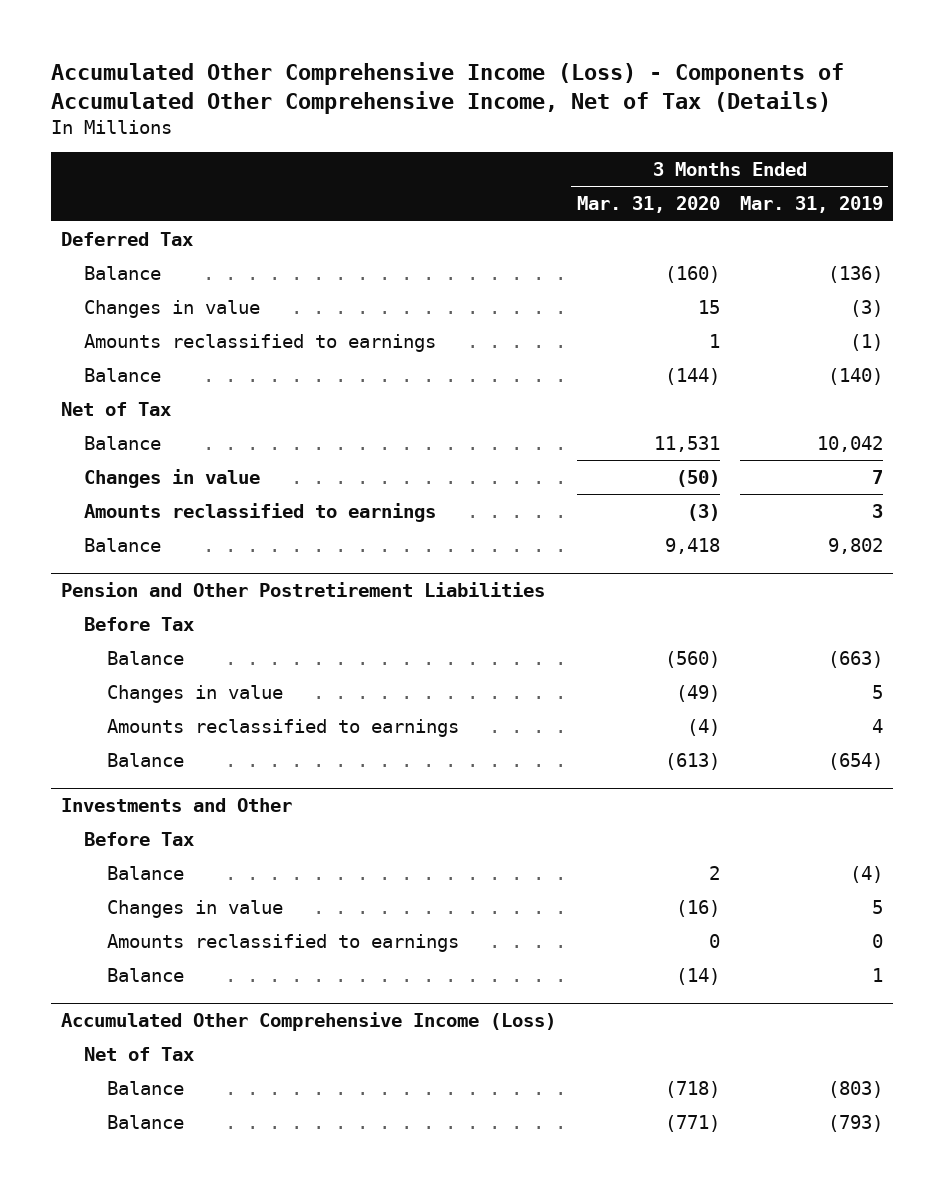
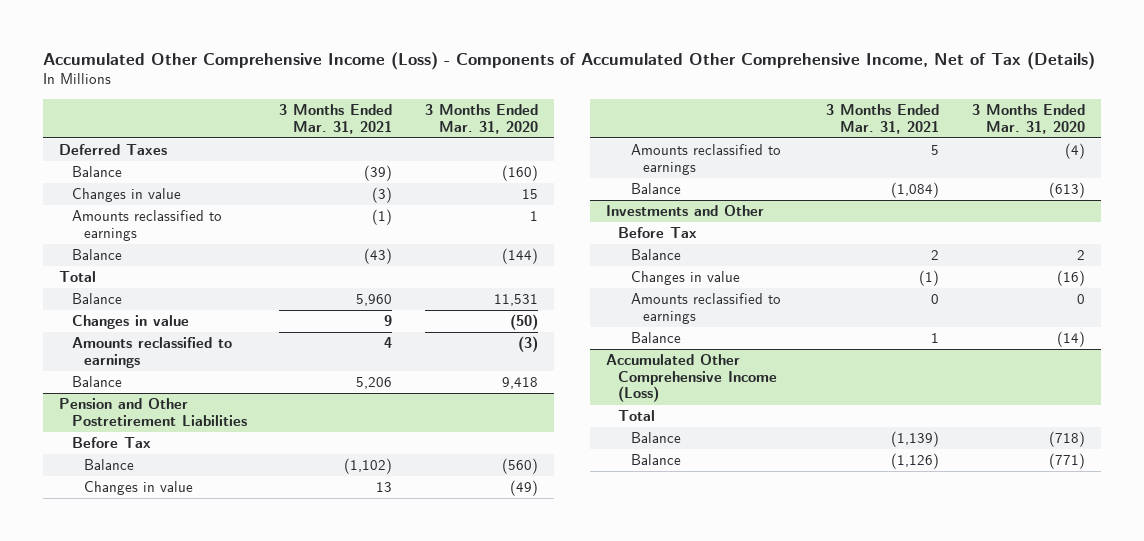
[739,196,883,214] Mar. 31, 2019 -> none
none -> [279,103,393,134] 3 Months Ended Mar. 31, 2021
[61,231,194,246] Deferred Tax -> [59,144,168,156] Deferred Taxes
[61,401,172,416] Net of Tax -> [59,271,97,283] Total
[83,1046,194,1061] Net of Tax -> [618,410,656,422] Total

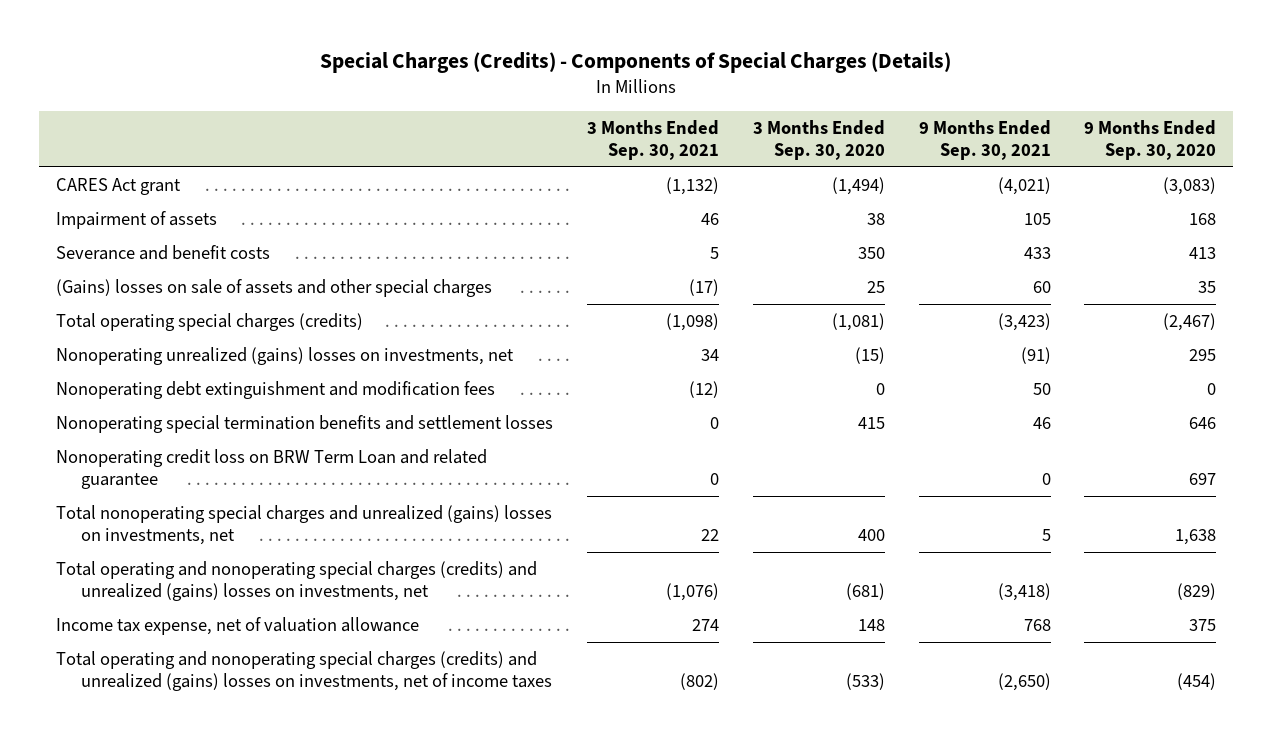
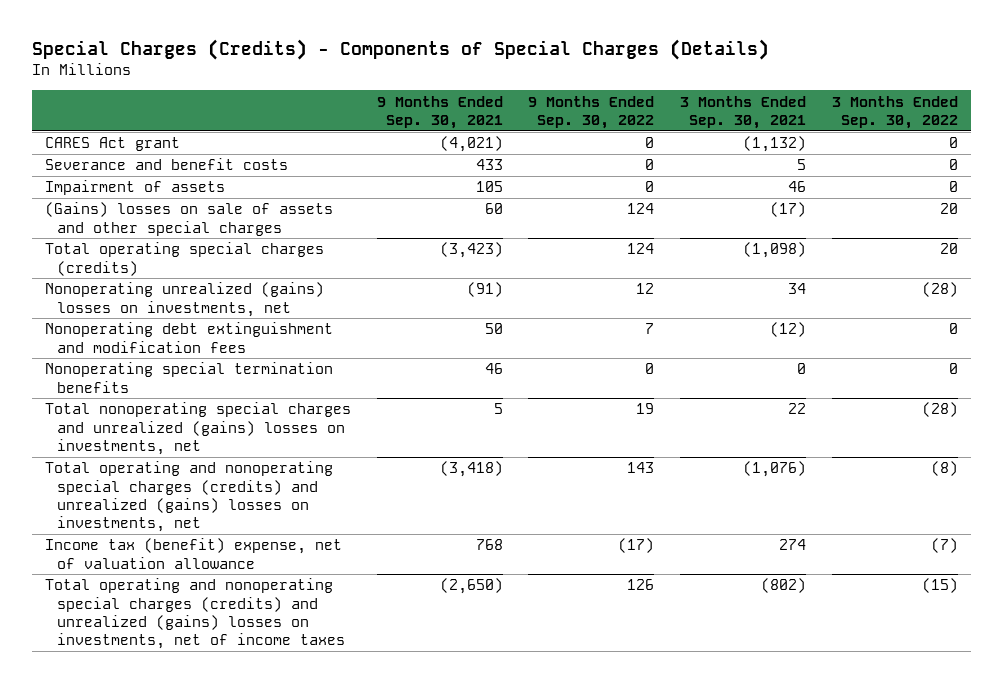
[752,120,885,161] 3 Months Ended Sep. 30, 2020 -> none
[1084,120,1217,161] 9 Months Ended Sep. 30, 2020 -> none
none -> [528,95,655,130] 9 Months Ended Sep. 30, 2022
none -> [831,95,958,130] 3 Months Ended Sep. 30, 2022
[55,210,217,229] Impairment of assets -> [44,180,225,196] Impairment of assets
[55,448,487,490] Nonoperating credit loss on BRW Term Loan and related guarantee -> none
[55,414,553,433] Nonoperating special termination benefits and settlement losses -> [44,362,333,393] Nonoperating special termination benefits
[55,616,419,635] Income tax expense, net of valuation allowance -> [44,538,342,569] Income tax (benefit) expense, net of valuation allowance

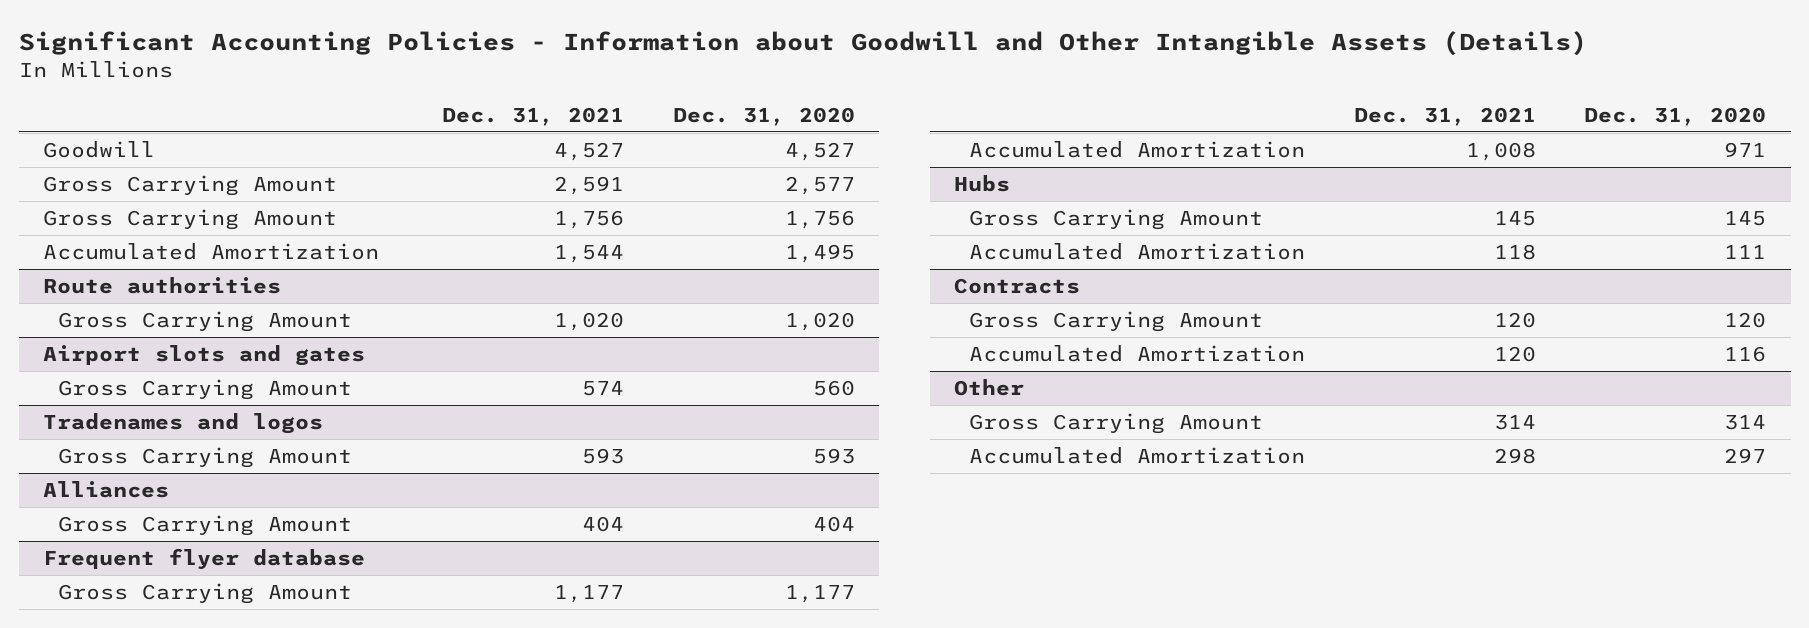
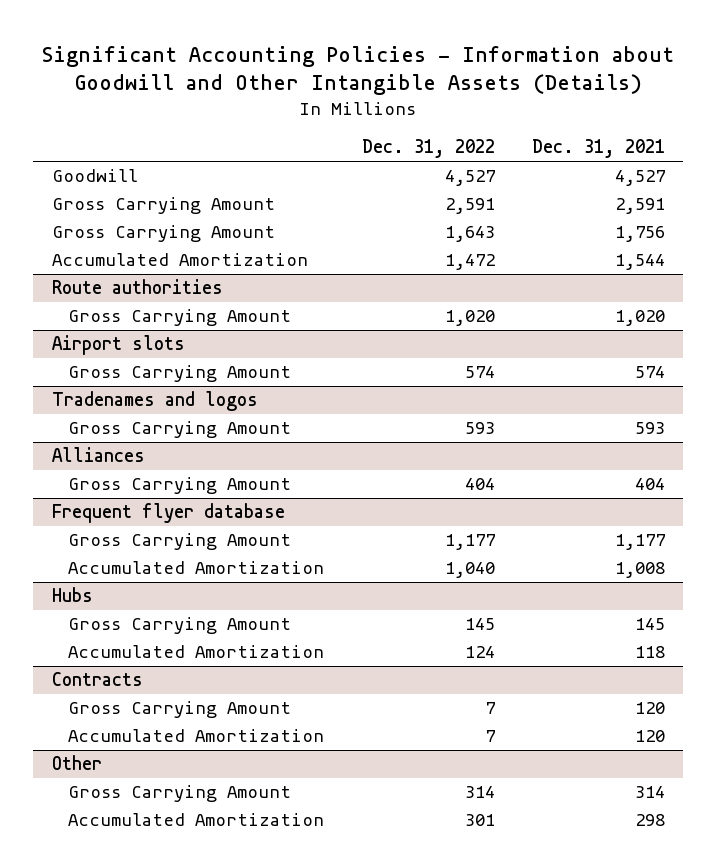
[673,106,856,126] Dec. 31, 2020 -> none
none -> [361,139,495,159] Dec. 31, 2022
[43,345,366,367] Airport slots and gates -> [51,335,185,356] Airport slots

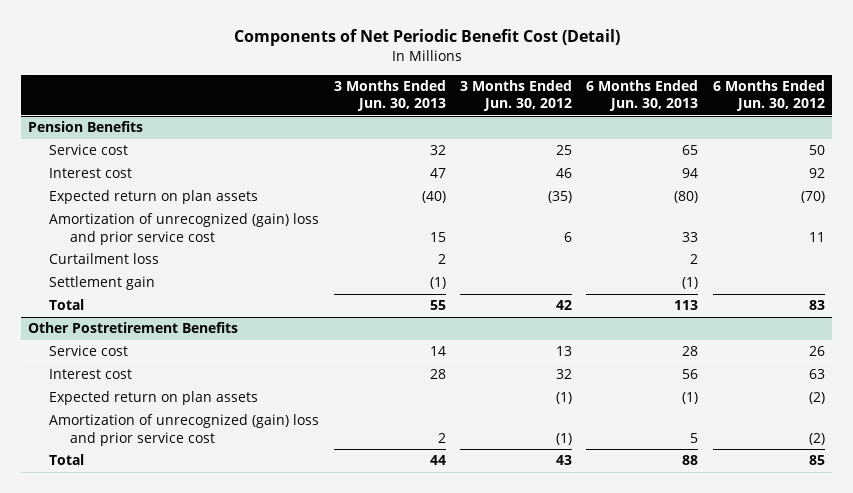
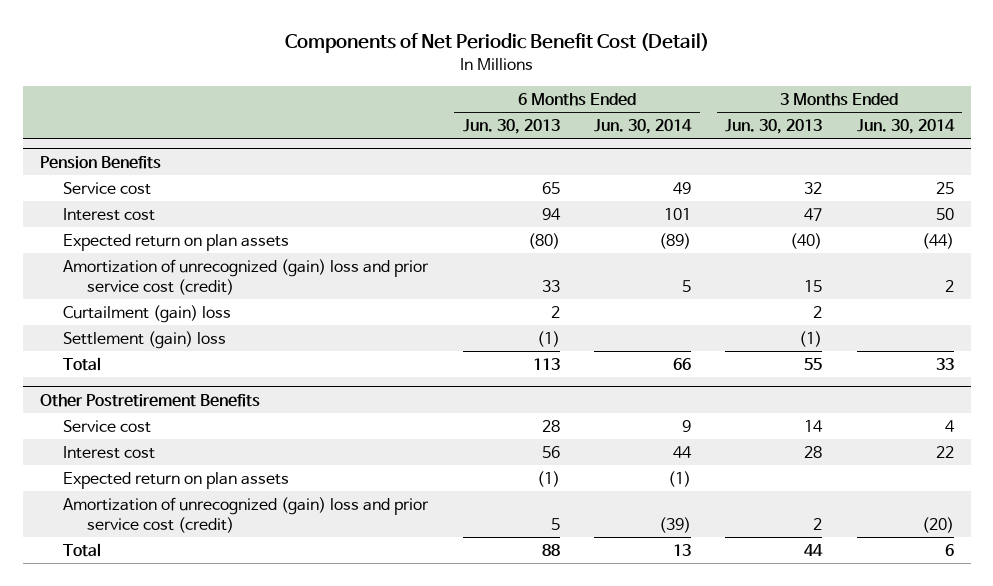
[460,79,573,112] 3 Months Ended Jun. 30, 2012 -> none
[712,79,825,112] 6 Months Ended Jun. 30, 2012 -> none
none -> [593,119,692,135] Jun. 30, 2014
none -> [856,119,955,135] Jun. 30, 2014
[49,213,320,245] Amortization of unrecognized (gain) loss and prior service cost -> [63,258,430,295] Amortization of unrecognized (gain) loss and prior service cost (credit)
[49,253,160,265] Curtailment loss -> [63,304,232,323] Curtailment (gain) loss
[49,276,156,291] Settlement gain -> [63,330,227,349] Settlement (gain) loss
[49,414,320,446] Amortization of unrecognized (gain) loss and prior service cost -> [63,496,430,533] Amortization of unrecognized (gain) loss and prior service cost (credit)

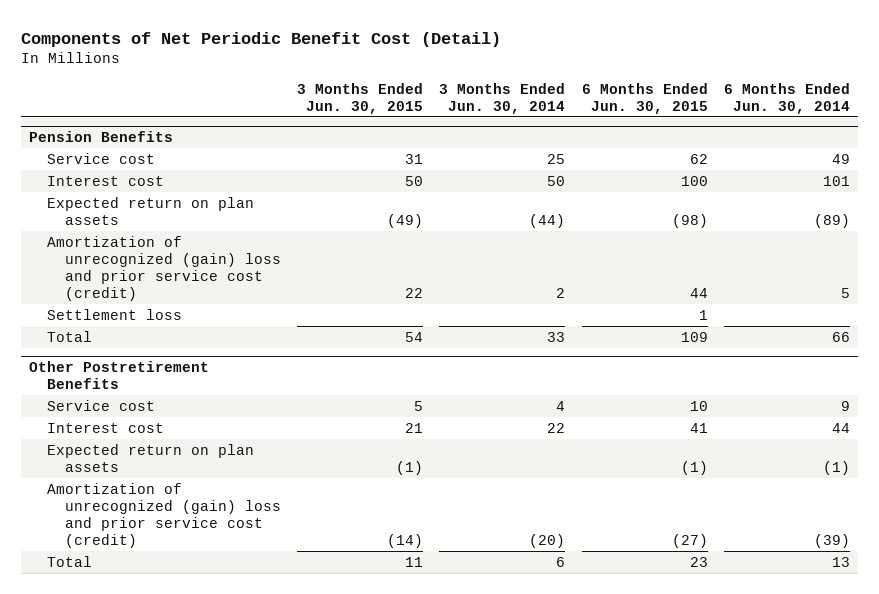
[462,119,560,135] Jun. 30, 2013 -> none
[725,119,823,135] Jun. 30, 2013 -> none
none -> [296,82,423,114] 3 Months Ended Jun. 30, 2015
none -> [581,82,708,114] 6 Months Ended Jun. 30, 2015
[63,304,232,323] Curtailment (gain) loss -> none
[63,330,227,349] Settlement (gain) loss -> [46,308,182,320] Settlement loss

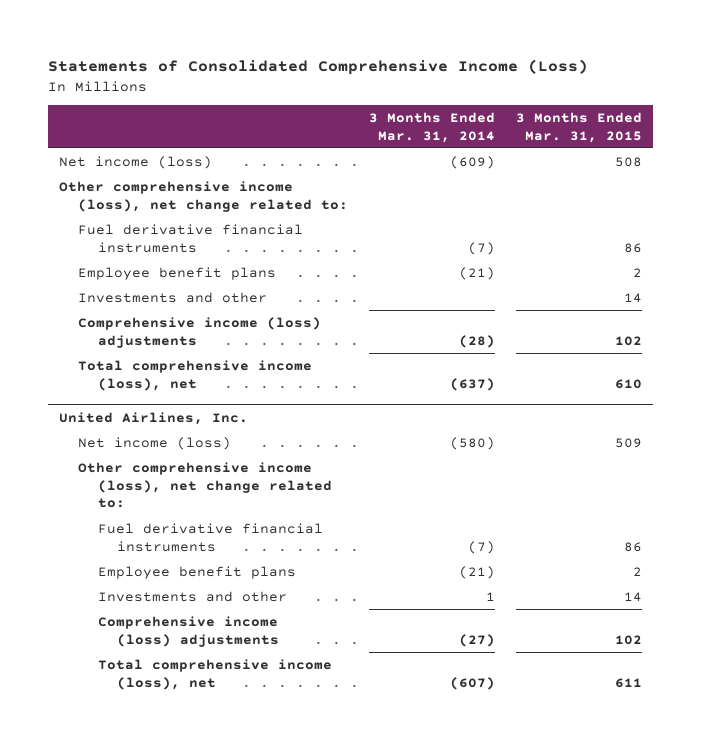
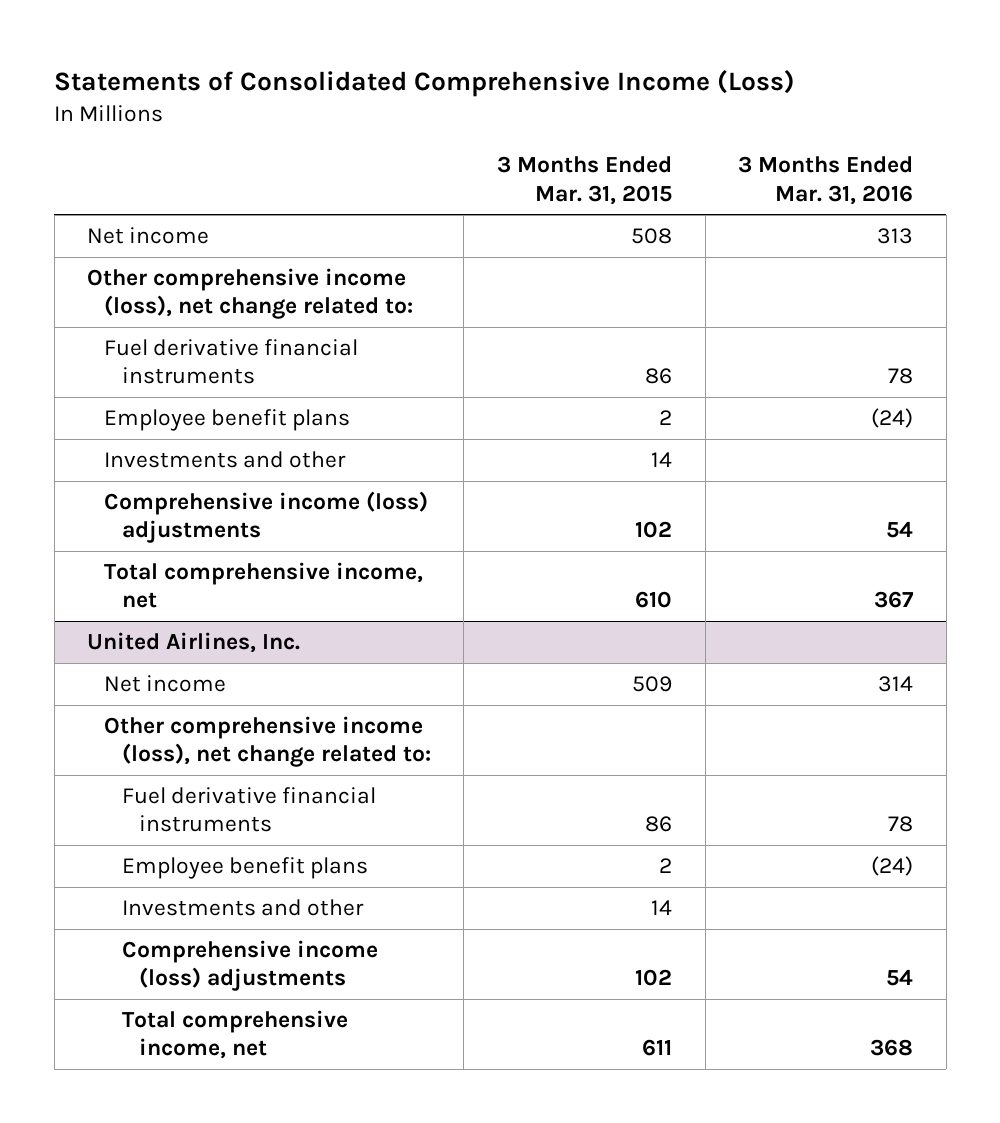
[369,111,496,143] 3 Months Ended Mar. 31, 2014 -> none
none -> [738,156,914,205] 3 Months Ended Mar. 31, 2016
[58,155,212,169] Net income (loss) -> [87,227,210,245] Net income
[78,359,313,391] Total comprehensive income (loss), net -> [104,562,424,609] Total comprehensive income, net
[78,436,232,450] Net income (loss) -> [104,675,227,693] Net income
[97,658,332,690] Total comprehensive income (loss), net -> [121,1010,348,1060] Total comprehensive income, net

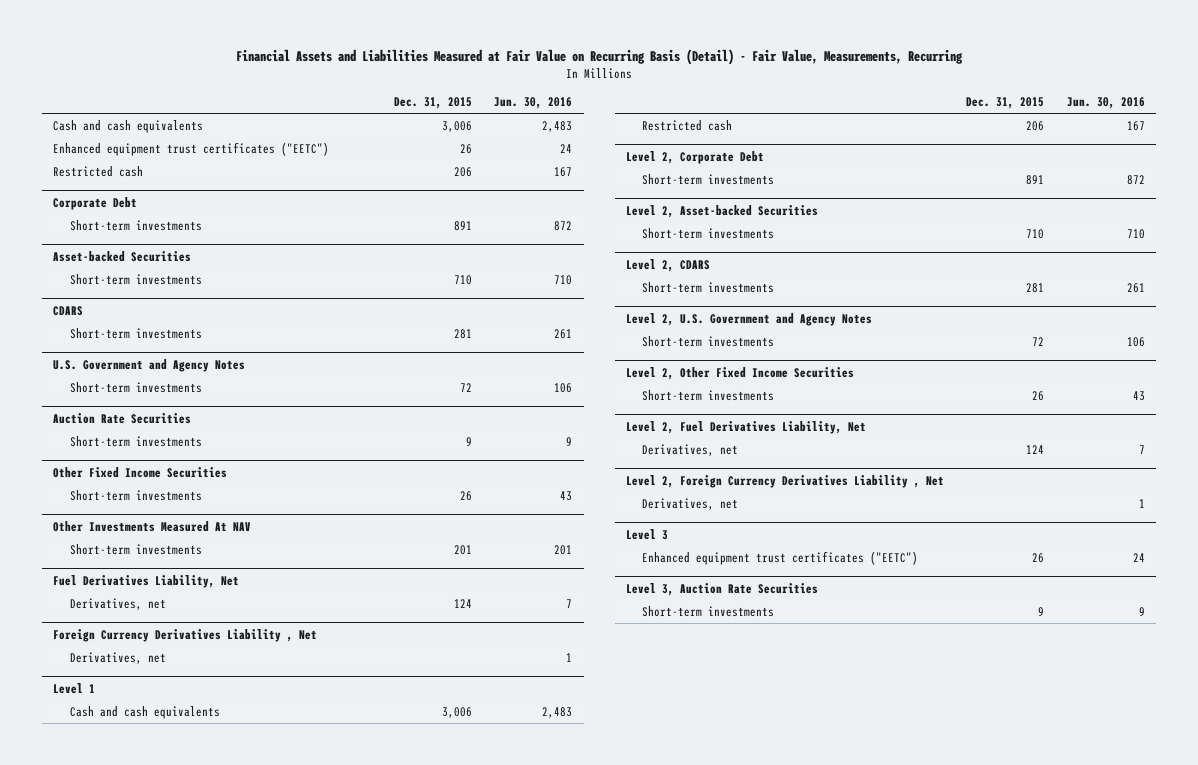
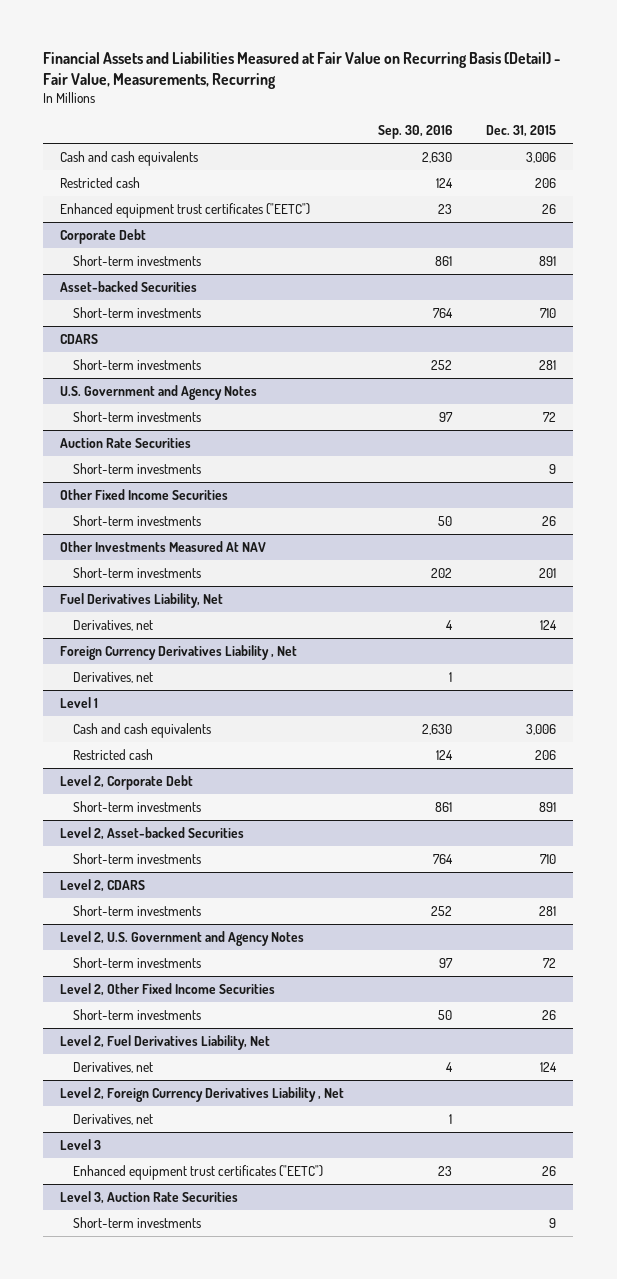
[494,97,573,110] Jun. 30, 2016 -> none
none -> [378,124,453,139] Sep. 30, 2016
[53,141,330,156] Enhanced equipment trust certificates ("EETC") -> [60,203,311,219] Enhanced equipment trust certificates ("EETC")

